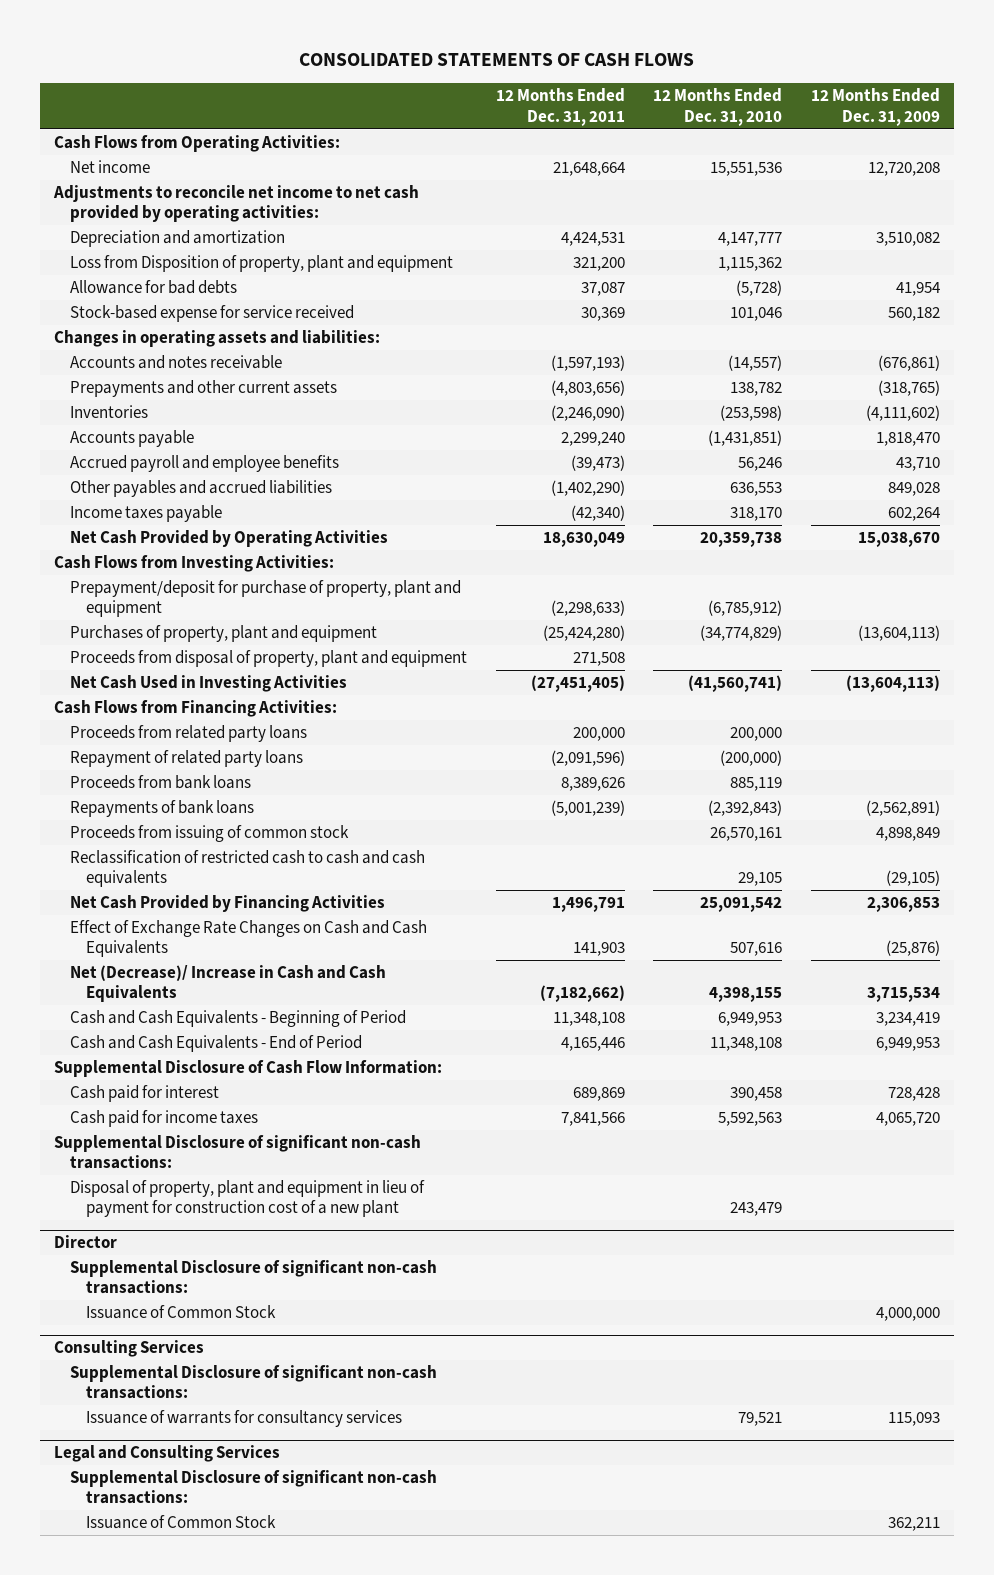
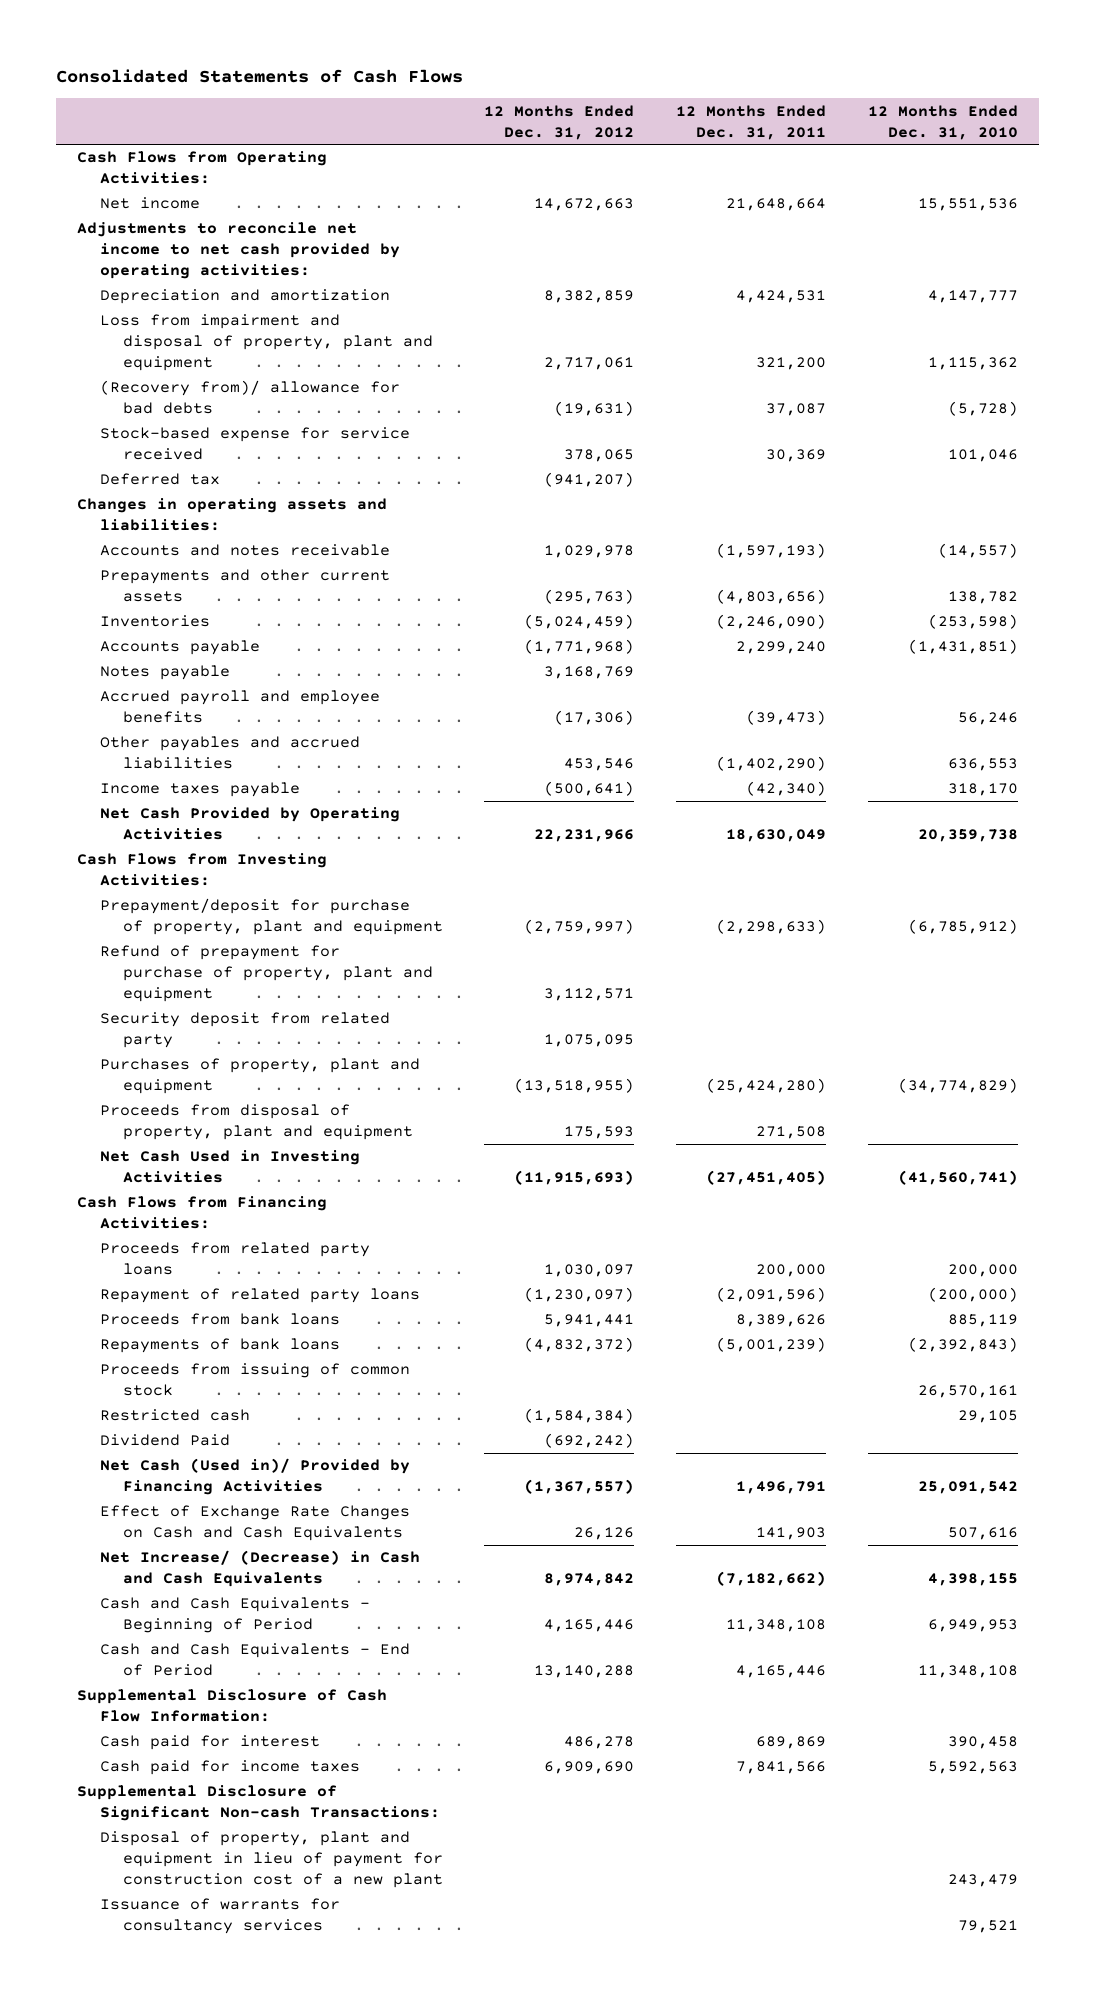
[299,53,695,67] CONSOLIDATED STATEMENTS OF CASH FLOWS -> [56,68,464,83] Consolidated Statements of Cash Flows
[810,88,940,126] 12 Months Ended Dec. 31, 2009 -> none
none -> [484,104,635,140] 12 Months Ended Dec. 31, 2012
[70,255,454,273] Loss from Disposition of property, plant and equipment -> [99,314,433,372] Loss from impairment and disposal of property, plant and equipment
[70,280,238,295] Allowance for bad debts -> [99,380,400,415] (Recovery from)/ allowance for bad debts
none -> [99,473,220,486] Deferred tax
none -> [99,665,230,681] Notes payable
none -> [99,945,433,1003] Refund of prepayment for purchase of property, plant and equipment
none -> [99,1012,390,1049] Security deposit from related party
[70,850,426,888] Reclassification of restricted cash to cash and cash equivalents -> [99,1409,250,1422] Restricted cash
none -> [99,1434,230,1447] Dividend Paid
[70,895,386,913] Net Cash Provided by Financing Activities -> [99,1458,410,1496] Net Cash (Used in)/ Provided by Financing Activities
[70,965,387,1003] Net (Decrease)/ Increase in Cash and Cash Equivalents -> [99,1550,420,1588] Net Increase/ (Decrease) in Cash and Cash Equivalents
[54,1135,422,1170] Supplemental Disclosure of significant non-cash transactions: -> [76,1785,440,1822] Supplemental Disclosure of Significant Non-cash Transactions:
[54,1235,118,1249] Director -> none
[70,1260,438,1295] Supplemental Disclosure of significant non-cash transactions: -> none
[86,1305,277,1320] Issuance of Common Stock -> none
[54,1340,205,1358] Consulting Services -> none
[70,1365,438,1400] Supplemental Disclosure of significant non-cash transactions: -> none
[54,1445,281,1463] Legal and Consulting Services -> none
[70,1470,438,1505] Supplemental Disclosure of significant non-cash transactions: -> none
[86,1515,277,1530] Issuance of Common Stock -> none

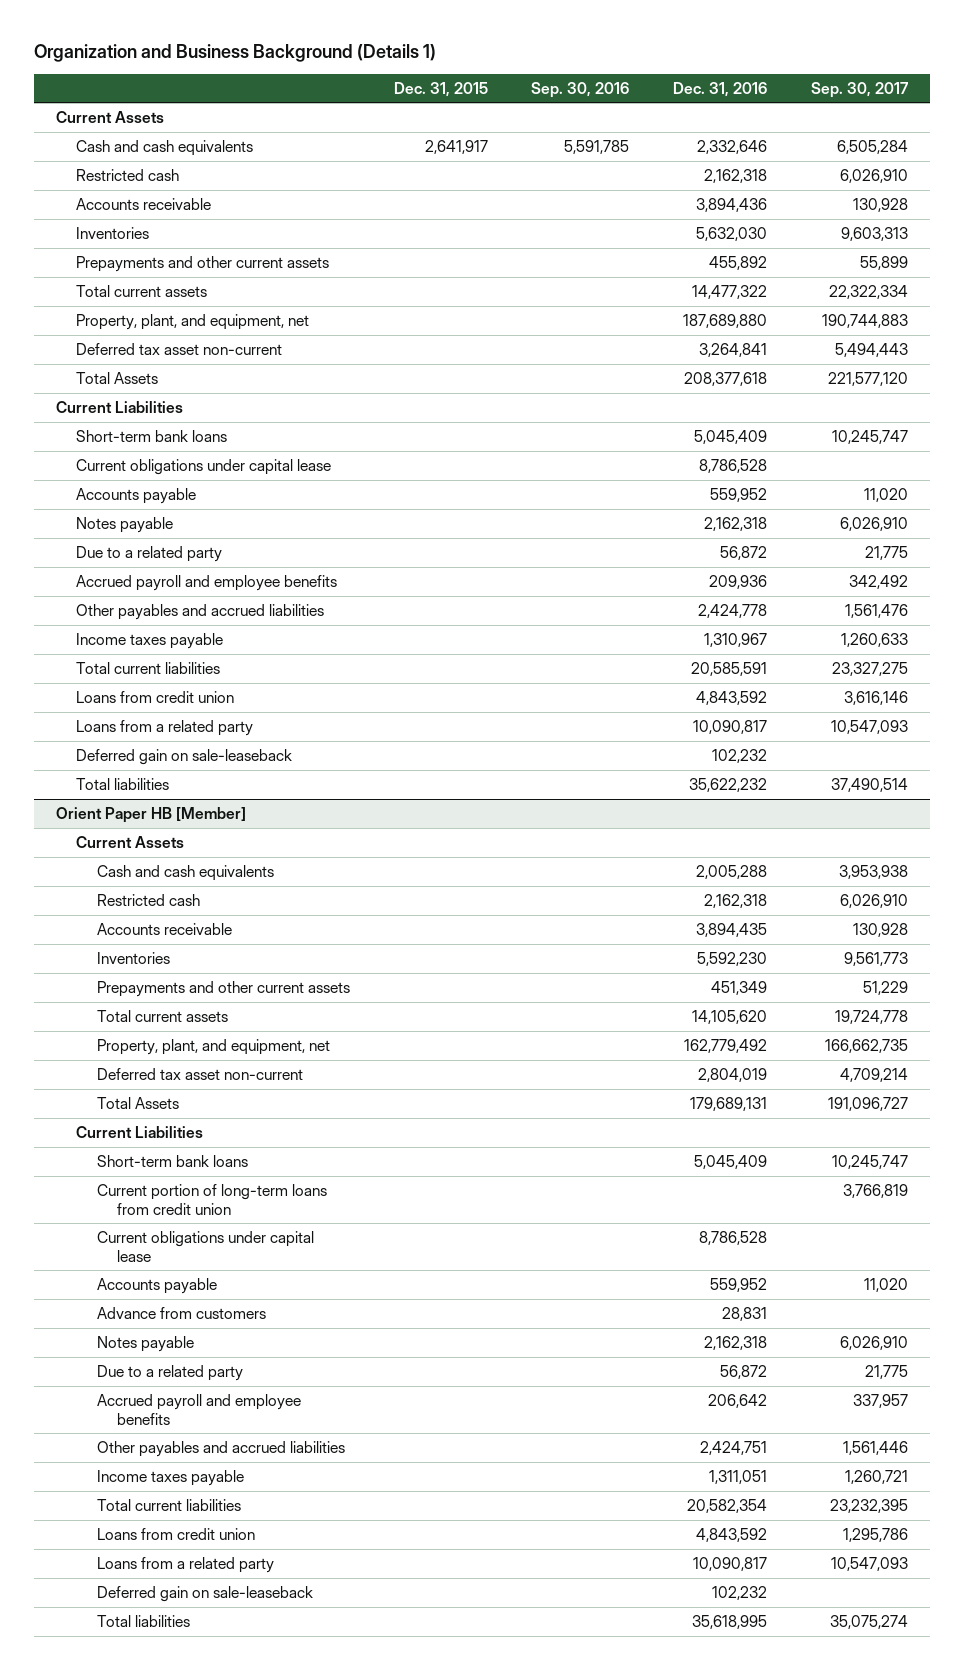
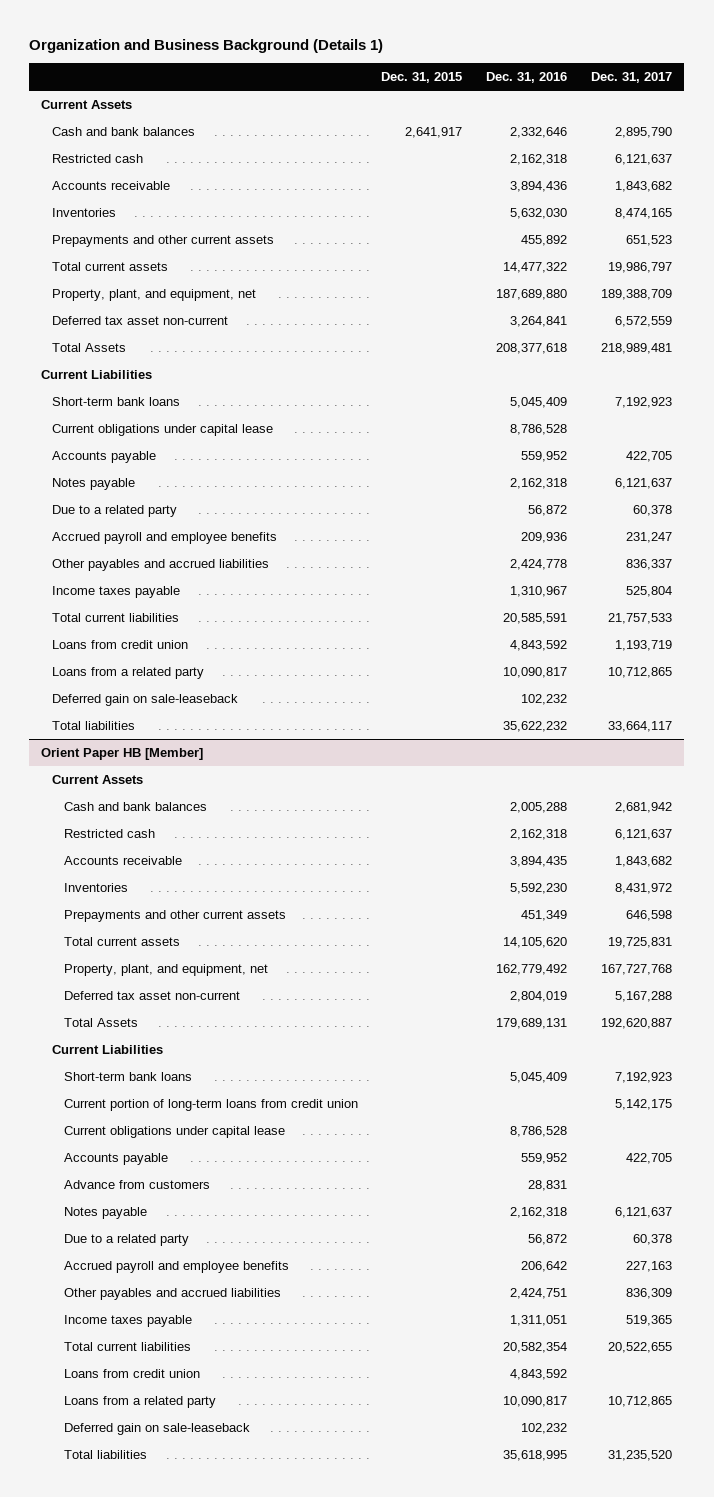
[531,81,630,98] Sep. 30, 2016 -> none
[810,81,908,98] Sep. 30, 2017 -> none
none -> [591,72,673,84] Dec. 31, 2017
[76,140,254,157] Cash and cash equivalents -> [52,127,196,137] Cash and bank balances
[96,865,274,882] Cash and cash equivalents -> [63,802,207,812] Cash and bank balances

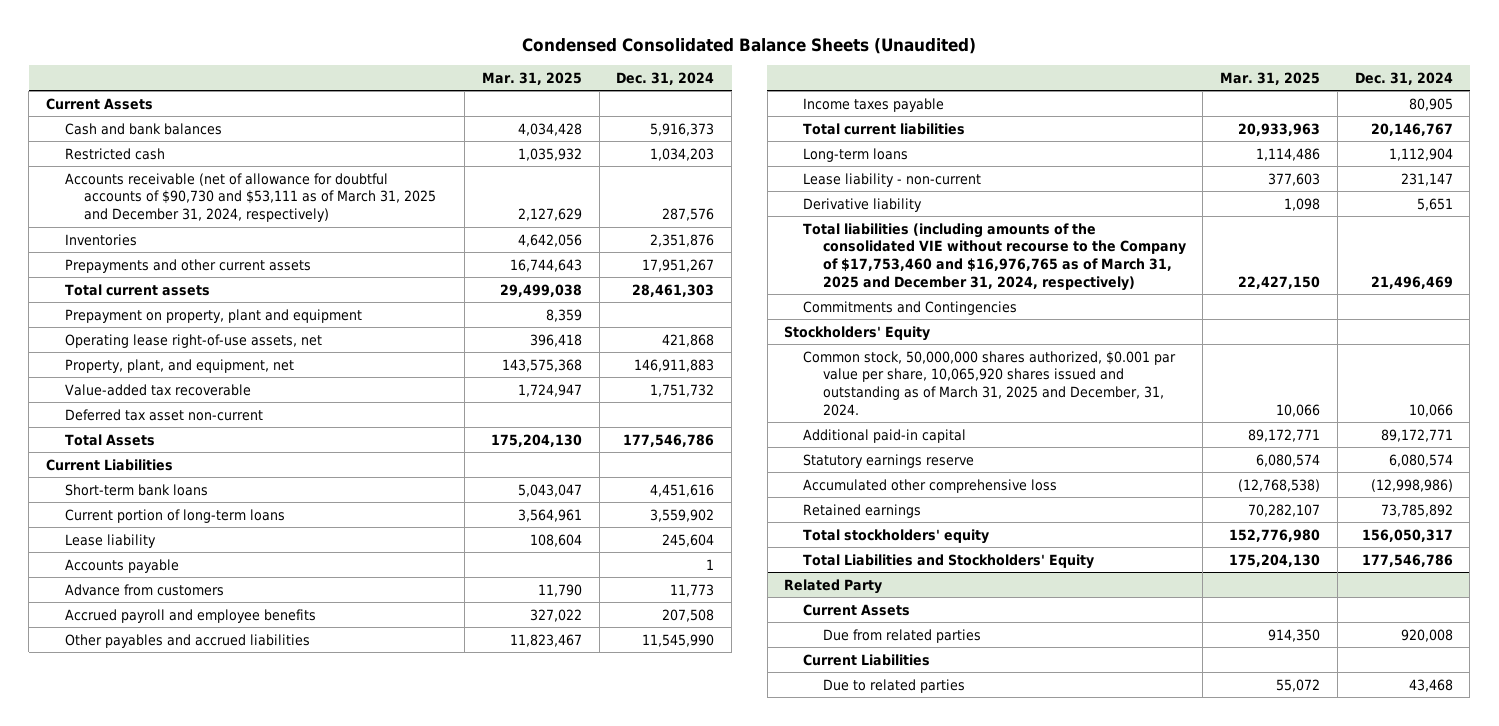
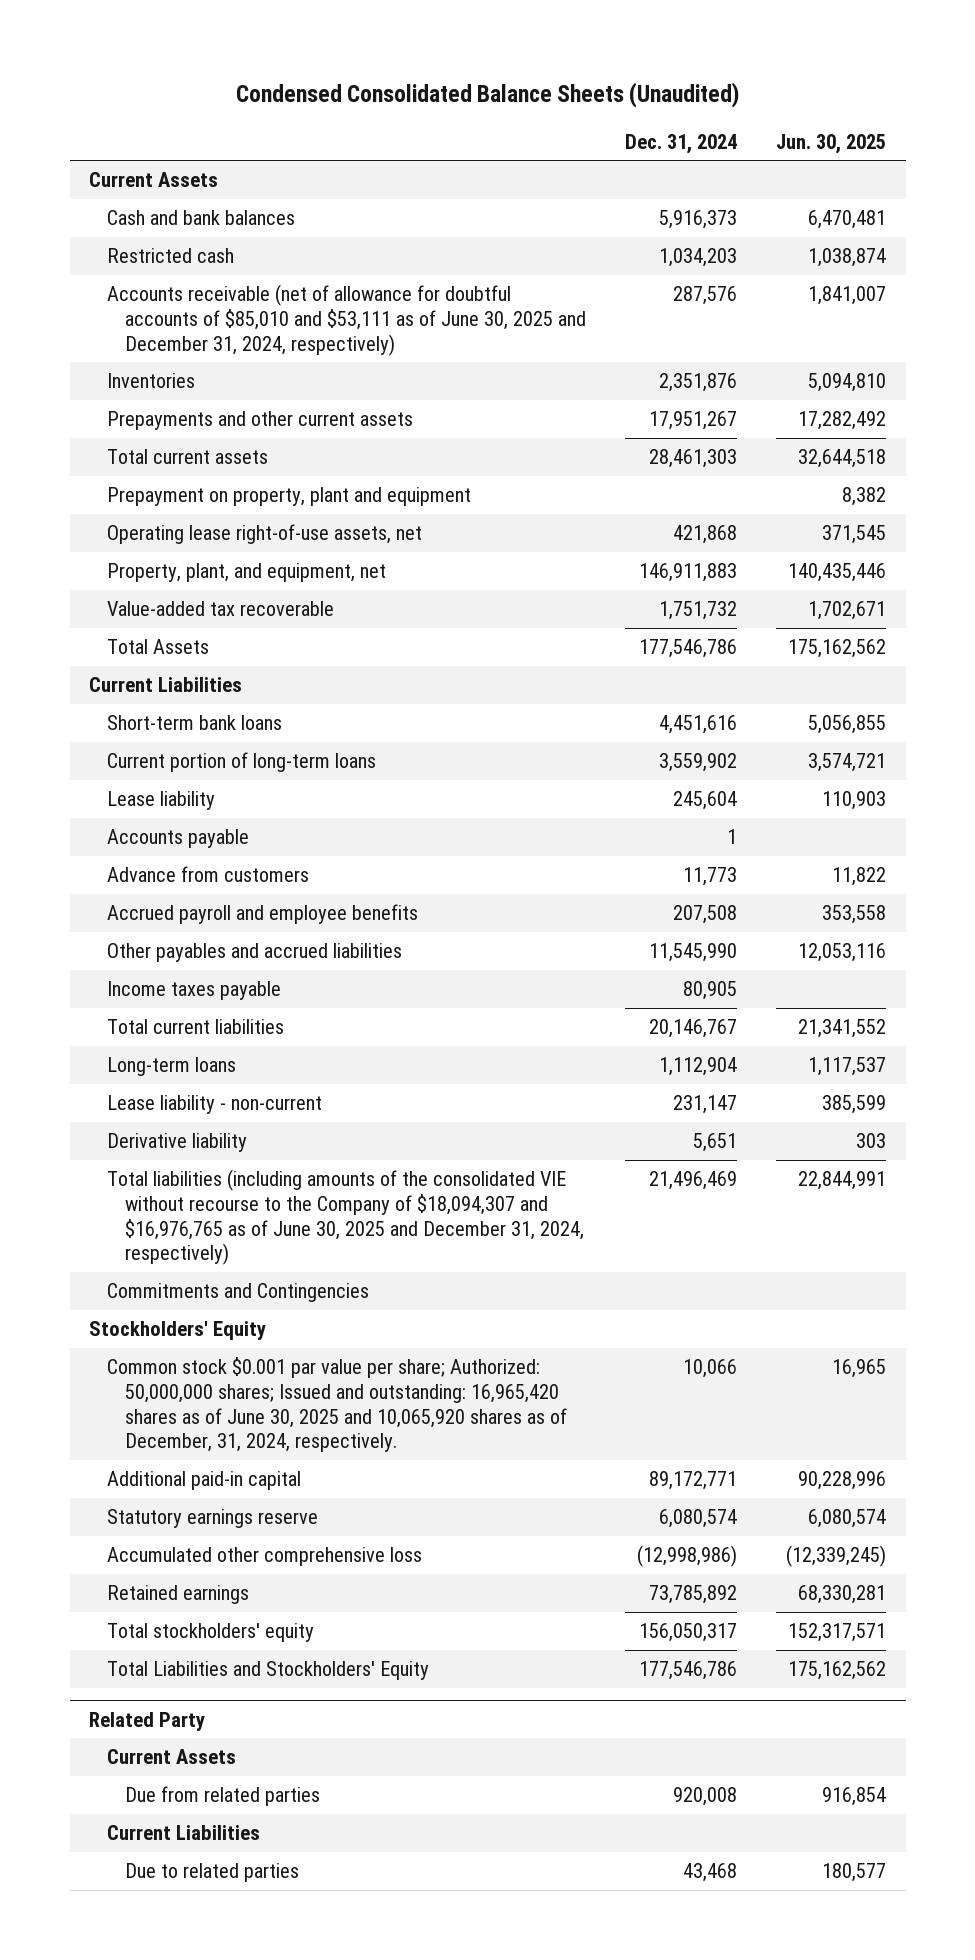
[481,71,582,85] Mar. 31, 2025 -> none
none -> [776,133,887,154] Jun. 30, 2025
[65,172,437,223] Accounts receivable (net of allowance for doubtful accounts of $90,730 and $53,111 as of March 31, 2025 and December 31, 2024, respectively) -> [107,284,587,356] Accounts receivable (net of allowance for doubtful accounts of $85,010 and $53,111 as of June 30, 2025 and December 31, 2024, respectively)
[65,408,264,421] Deferred tax asset non-current -> none
[803,222,1186,291] Total liabilities (including amounts of the consolidated VIE without recourse to the Company of $17,753,460 and $16,976,765 as of March 31, 2025 and December 31, 2024, respectively) -> [107,1169,585,1266] Total liabilities (including amounts of the consolidated VIE without recourse to the Company of $18,094,307 and $16,976,765 as of June 30, 2025 and December 31, 2024, respectively)
[803,350,1177,416] Common stock, 50,000,000 shares authorized, $0.001 par value per share, 10,065,920 shares issued and outstanding as of March 31, 2025 and December, 31, 2024. -> [107,1357,568,1453] Common stock $0.001 par value per share; Authorized: 50,000,000 shares; Issued and outstanding: 16,965,420 shares as of June 30, 2025 and 10,065,920 shares as of December, 31, 2024, respectively.

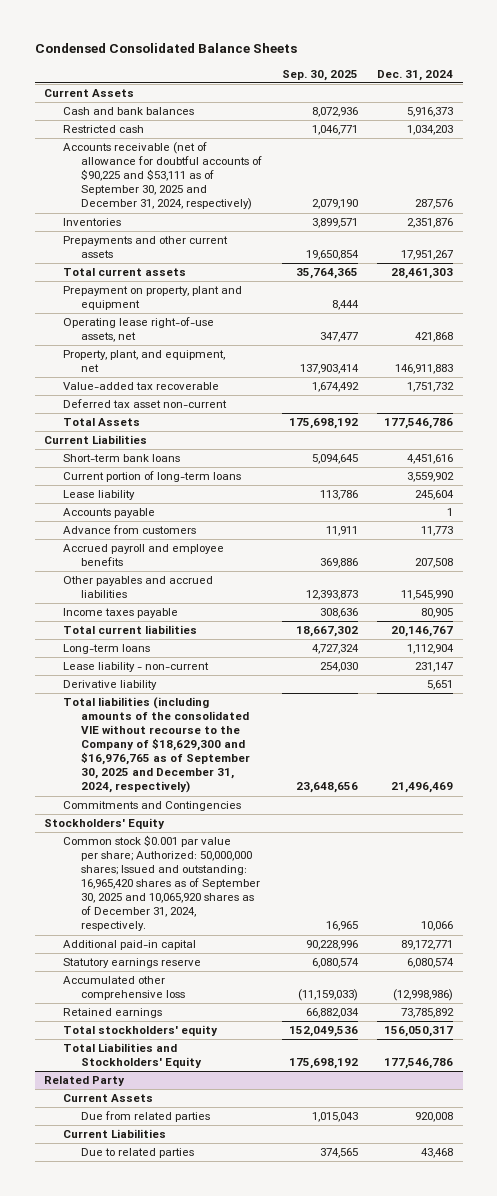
[235,81,739,108] Condensed Consolidated Balance Sheets (Unaudited) -> [34,42,297,53] Condensed Consolidated Balance Sheets
[776,133,887,154] Jun. 30, 2025 -> none
none -> [281,69,358,81] Sep. 30, 2025
[107,284,587,356] Accounts receivable (net of allowance for doubtful accounts of $85,010 and $53,111 as of June 30, 2025 and December 31, 2024, respectively) -> [62,142,263,211] Accounts receivable (net of allowance for doubtful accounts of $90,225 and $53,111 as of September 30, 2025 and December 31, 2024, respectively)
none -> [62,399,227,409] Deferred tax asset non-current
[107,1169,585,1266] Total liabilities (including amounts of the consolidated VIE without recourse to the Company of $18,094,307 and $16,976,765 as of June 30, 2025 and December 31, 2024, respectively) -> [62,697,251,794] Total liabilities (including amounts of the consolidated VIE without recourse to the Company of $18,629,300 and $16,976,765 as of September 30, 2025 and December 31, 2024, respectively)
[107,1357,568,1453] Common stock $0.001 par value per share; Authorized: 50,000,000 shares; Issued and outstanding: 16,965,420 shares as of June 30, 2025 and 10,065,920 shares as of December, 31, 2024, respectively. -> [62,835,261,932] Common stock $0.001 par value per share; Authorized: 50,000,000 shares; Issued and outstanding: 16,965,420 shares as of September 30, 2025 and 10,065,920 shares as of December 31, 2024, respectively.

